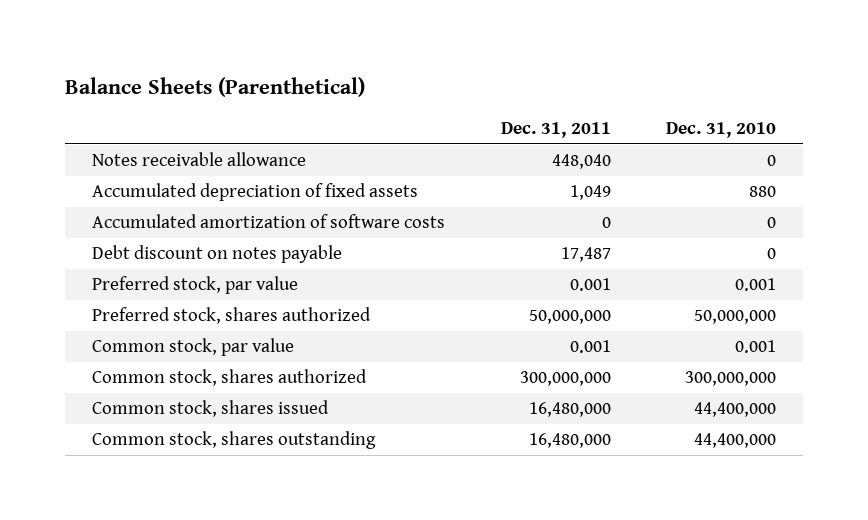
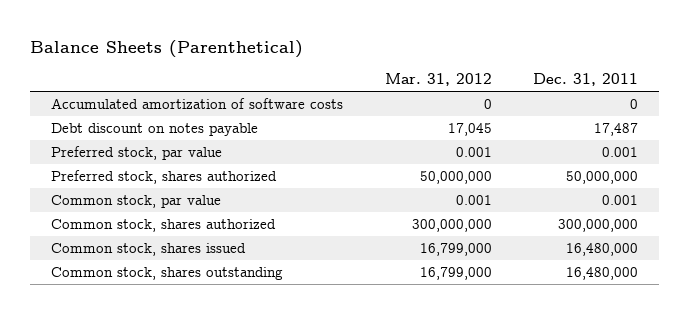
[665,122,776,139] Dec. 31, 2010 -> none
none -> [384,73,492,87] Mar. 31, 2012
[92,152,307,167] Notes receivable allowance -> none
[92,183,419,202] Accumulated depreciation of fixed assets -> none

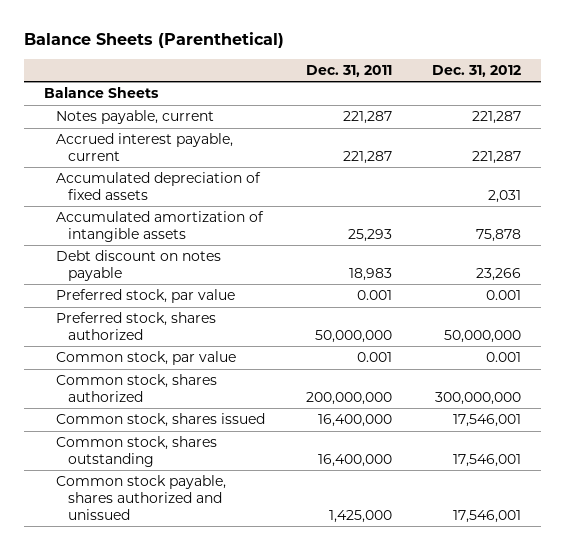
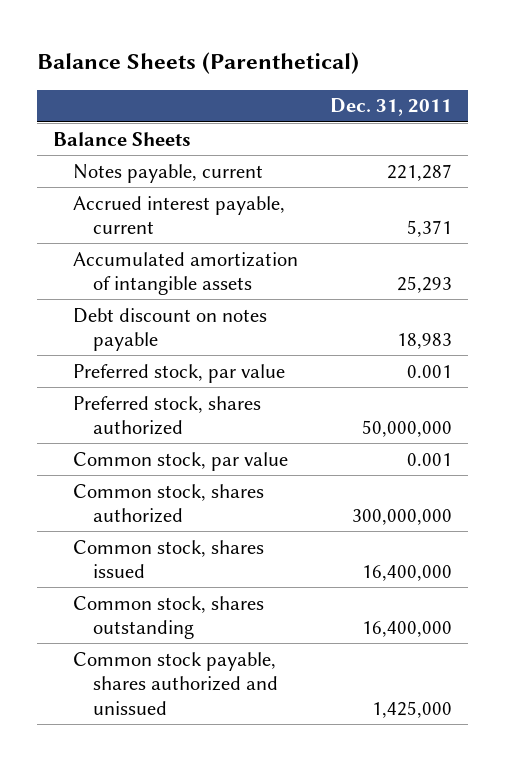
[432,64,522,77] Dec. 31, 2012 -> none
[56,172,262,200] Accumulated depreciation of fixed assets -> none
[342,150,392,164] 221,287 -> [407,220,453,238] 5,371
[305,391,392,405] 200,000,000 -> [352,509,453,526] 300,000,000

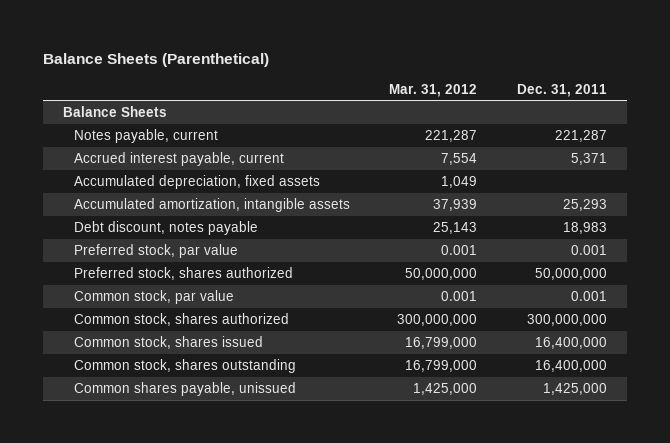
none -> [389,83,478,97] Mar. 31, 2012
none -> [73,175,320,190] Accumulated depreciation, fixed assets
[73,251,299,296] Accumulated amortization of intangible assets -> [73,198,350,213] Accumulated amortization, intangible assets
[73,307,268,352] Debt discount on notes payable -> [73,221,258,236] Debt discount, notes payable
[73,651,279,715] Common stock payable, shares authorized and unissued -> [73,382,296,397] Common shares payable, unissued

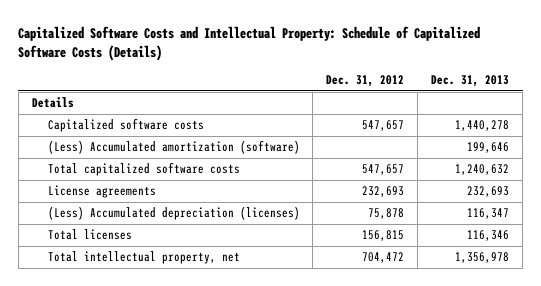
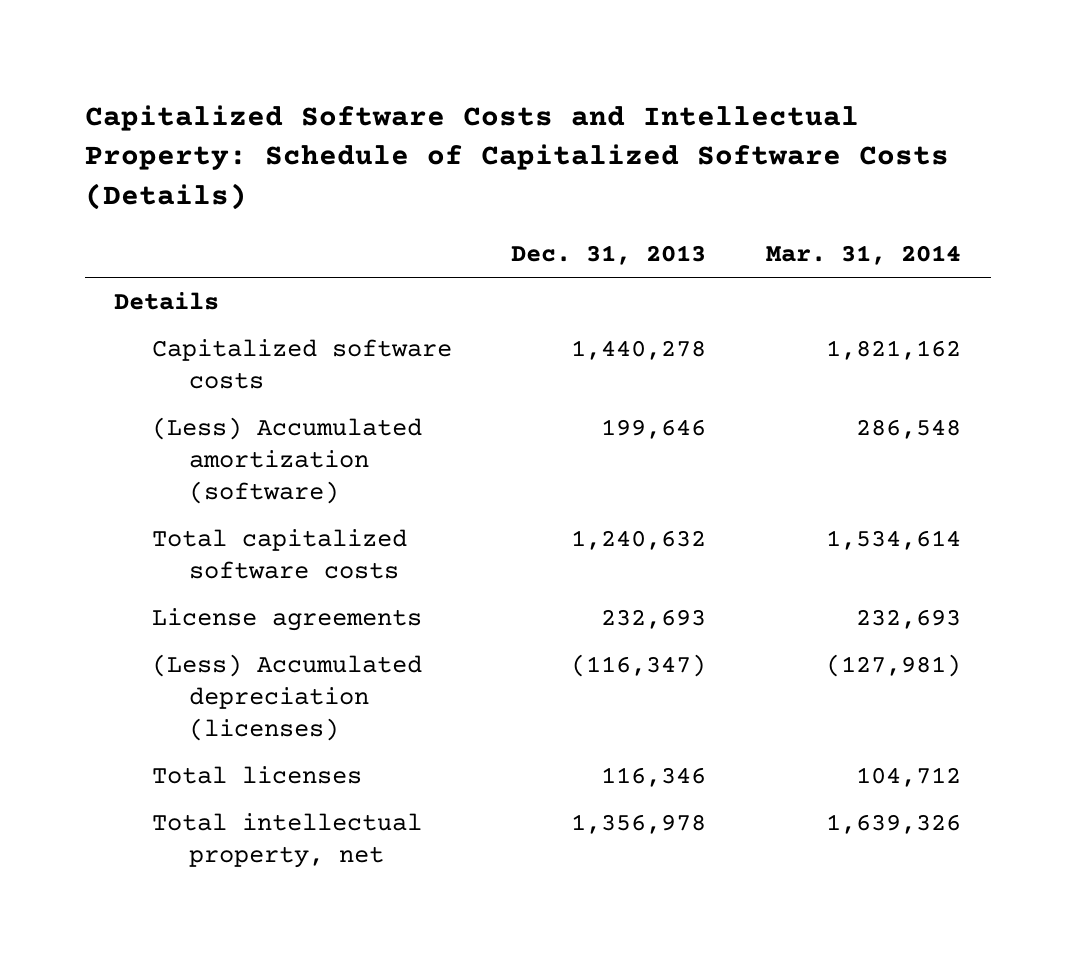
[326,75,405,88] Dec. 31, 2012 -> none
none -> [765,245,961,266] Mar. 31, 2014
[467,208,510,220] 116,347 -> [571,654,707,678] (116,347)

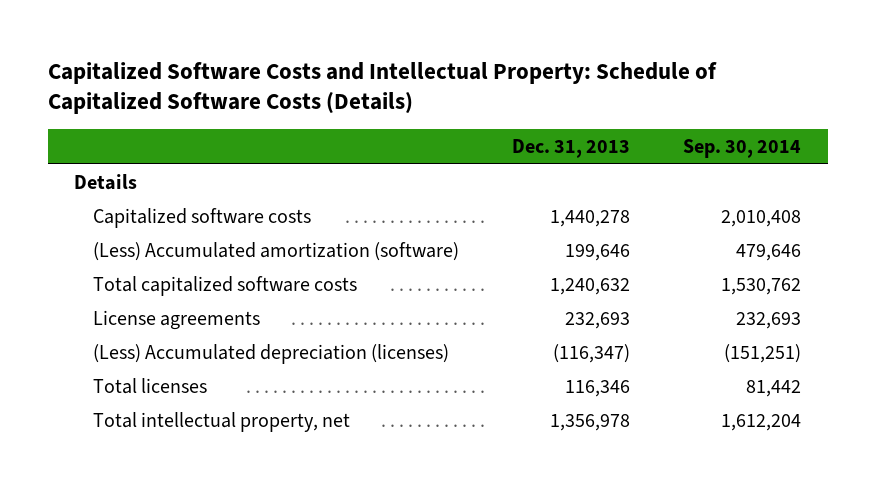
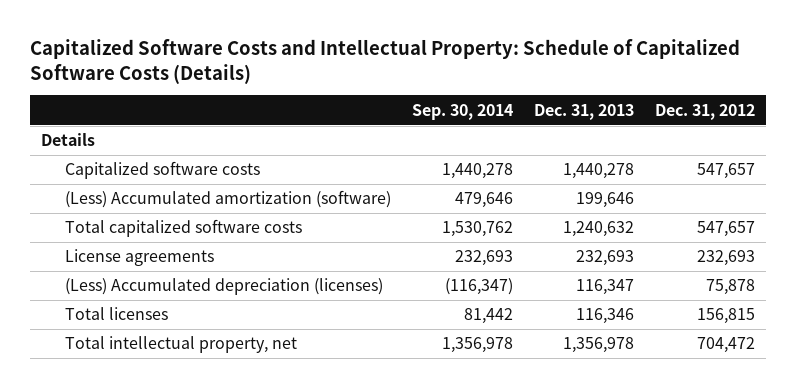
none -> [655,103,756,120] Dec. 31, 2012
[721,209,802,227] 2,010,408 -> [442,163,514,180] 1,440,278
[553,343,631,363] (116,347) -> [576,279,635,296] 116,347
[724,343,802,363] (151,251) -> [445,278,514,296] (116,347)
[721,413,802,431] 1,612,204 -> [442,337,514,354] 1,356,978

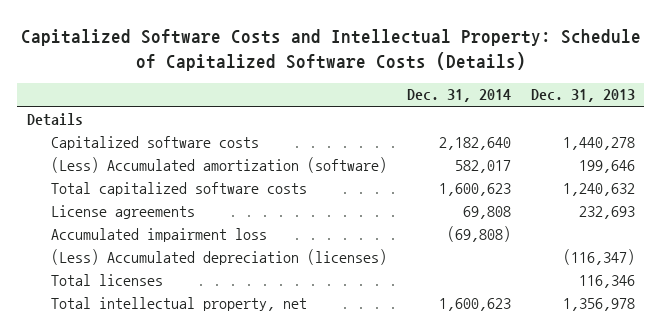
[412,103,514,120] Sep. 30, 2014 -> none
[655,103,756,120] Dec. 31, 2012 -> none
none -> [406,89,511,103] Dec. 31, 2014
none -> [50,227,267,242] Accumulated impairment loss
[576,279,635,296] 116,347 -> [562,248,635,265] (116,347)

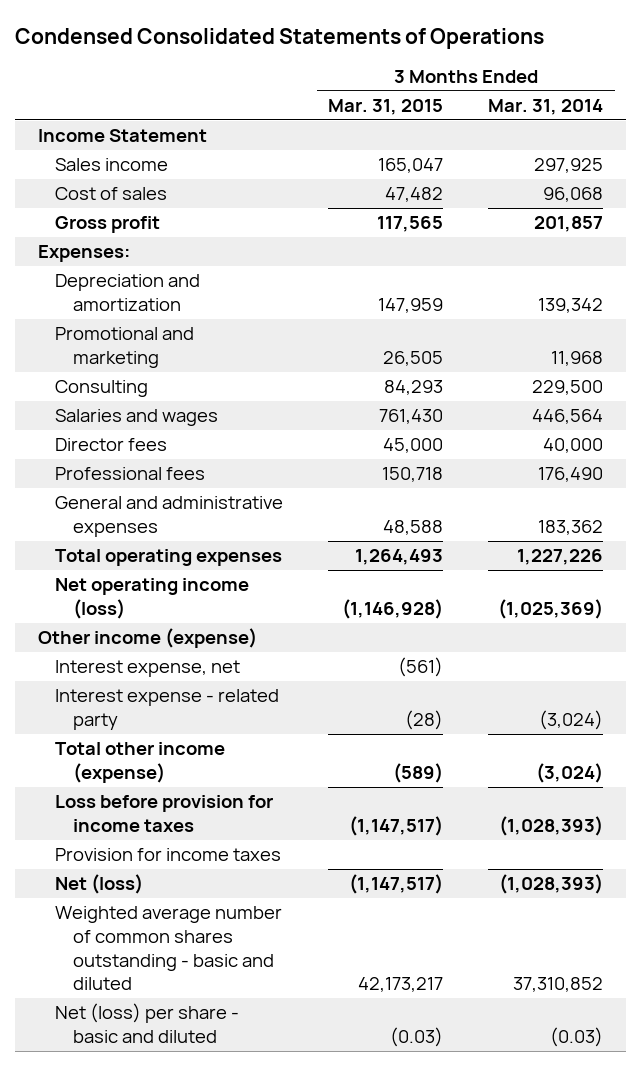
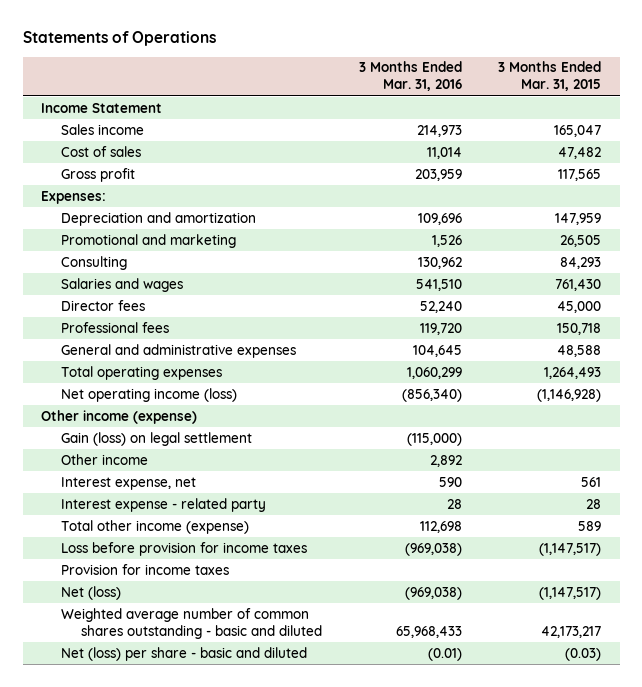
[15,27,545,49] Condensed Consolidated Statements of Operations -> [22,31,216,47] Statements of Operations
[488,99,604,116] Mar. 31, 2014 -> none
none -> [358,61,462,92] 3 Months Ended Mar. 31, 2016
none -> [61,431,253,446] Gain (loss) on legal settlement
none -> [61,453,149,465] Other income
[398,657,444,678] (561) -> [581,476,602,487] 561
[405,709,444,730] (28) -> [586,498,602,509] 28
[393,762,444,783] (589) -> [578,520,602,531] 589

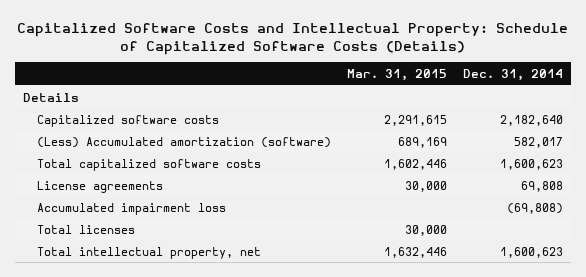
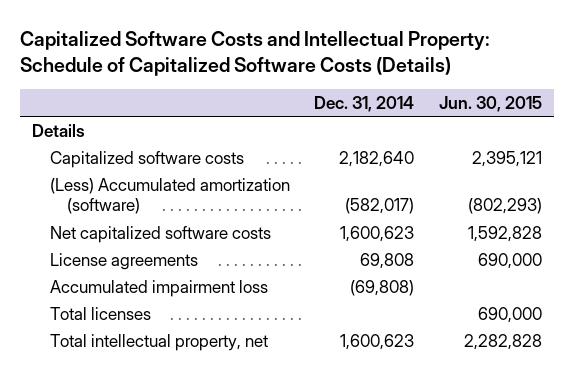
[346,69,447,82] Mar. 31, 2015 -> none
none -> [439,95,543,112] Jun. 30, 2015
[513,136,563,148] 582,017 -> [345,198,415,215] (582,017)
[37,158,262,171] Total capitalized software costs -> [49,225,271,243] Net capitalized software costs

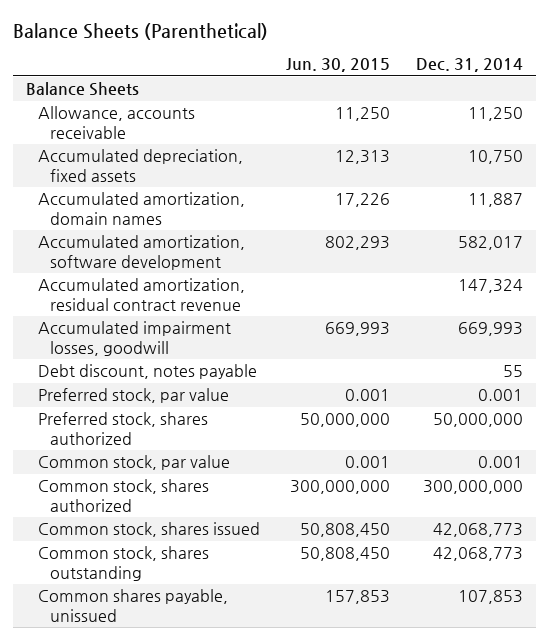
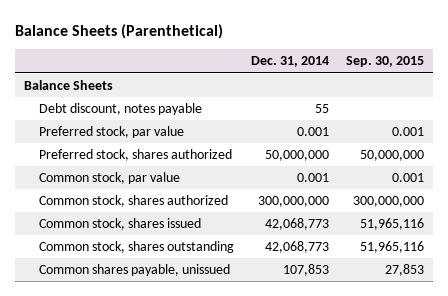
[286,58,391,73] Jun. 30, 2015 -> none
none -> [346,56,425,68] Sep. 30, 2015
[38,106,196,139] Allowance, accounts receivable -> none
[38,149,244,182] Accumulated depreciation, fixed assets -> none
[38,192,246,225] Accumulated amortization, domain names -> none
[38,235,246,270] Accumulated amortization, software development -> none
[38,278,246,311] Accumulated amortization, residual contract revenue -> none
[38,321,232,356] Accumulated impairment losses, goodwill -> none

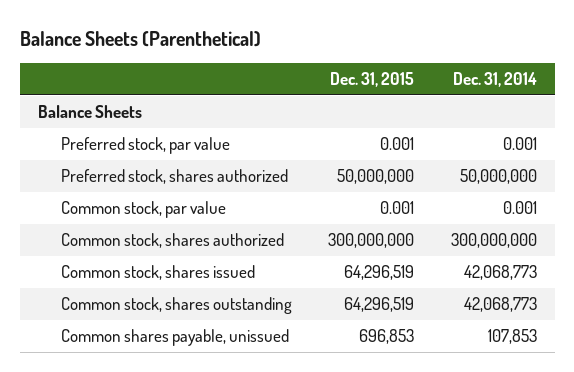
[346,56,425,68] Sep. 30, 2015 -> none
none -> [330,72,415,88] Dec. 31, 2015
[38,102,202,115] Debt discount, notes payable -> none

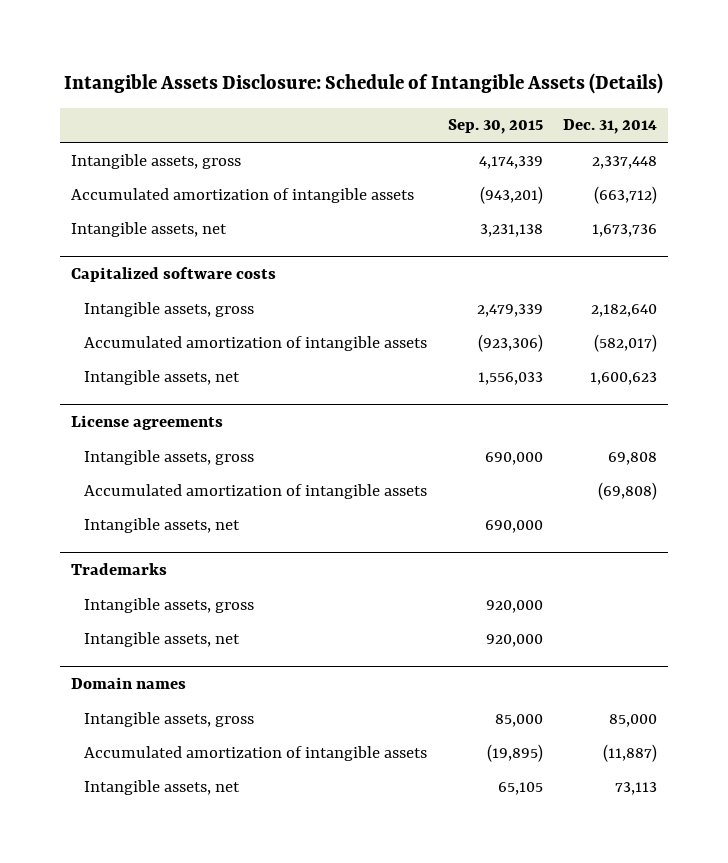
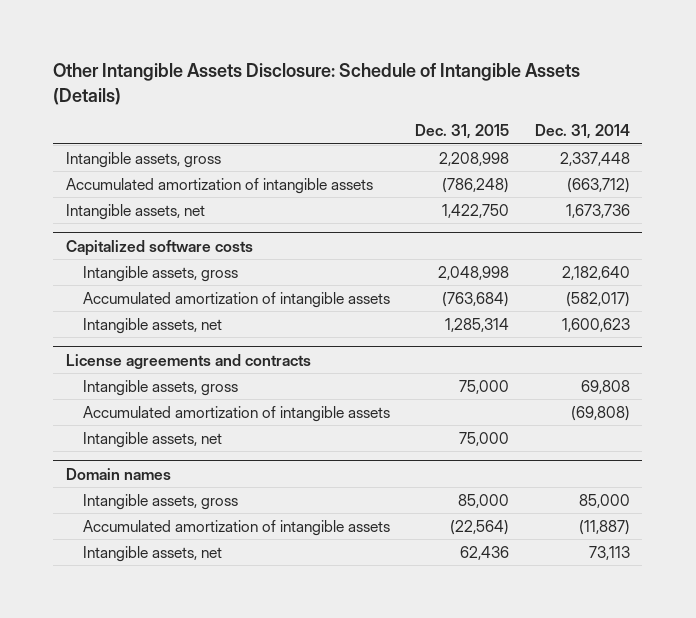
[64,73,664,95] Intangible Assets Disclosure: Schedule of Intangible Assets (Details) -> [53,63,581,105] Other Intangible Assets Disclosure: Schedule of Intangible Assets (Details)
[447,119,543,135] Sep. 30, 2015 -> none
none -> [415,124,510,140] Dec. 31, 2015
[70,415,223,431] License agreements -> [65,353,311,369] License agreements and contracts
[70,563,167,576] Trademarks -> none
[83,597,254,613] Intangible assets, gross -> none
[83,631,240,647] Intangible assets, net -> none

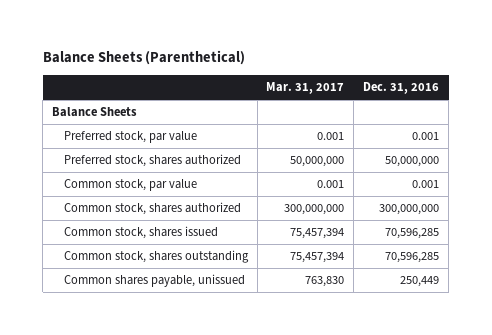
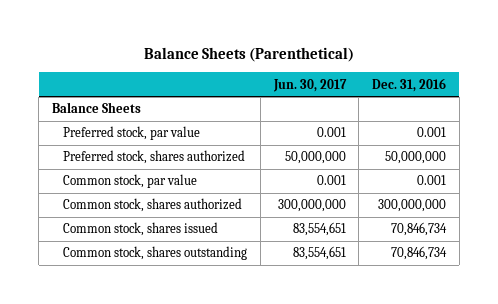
[266,82,345,95] Mar. 31, 2017 -> none
none -> [272,78,347,92] Jun. 30, 2017
[63,274,245,288] Common shares payable, unissued -> none
[385,228,440,240] 70,596,285 -> [391,222,448,237] 70,846,734
[385,252,440,264] 70,596,285 -> [391,246,448,261] 70,846,734

